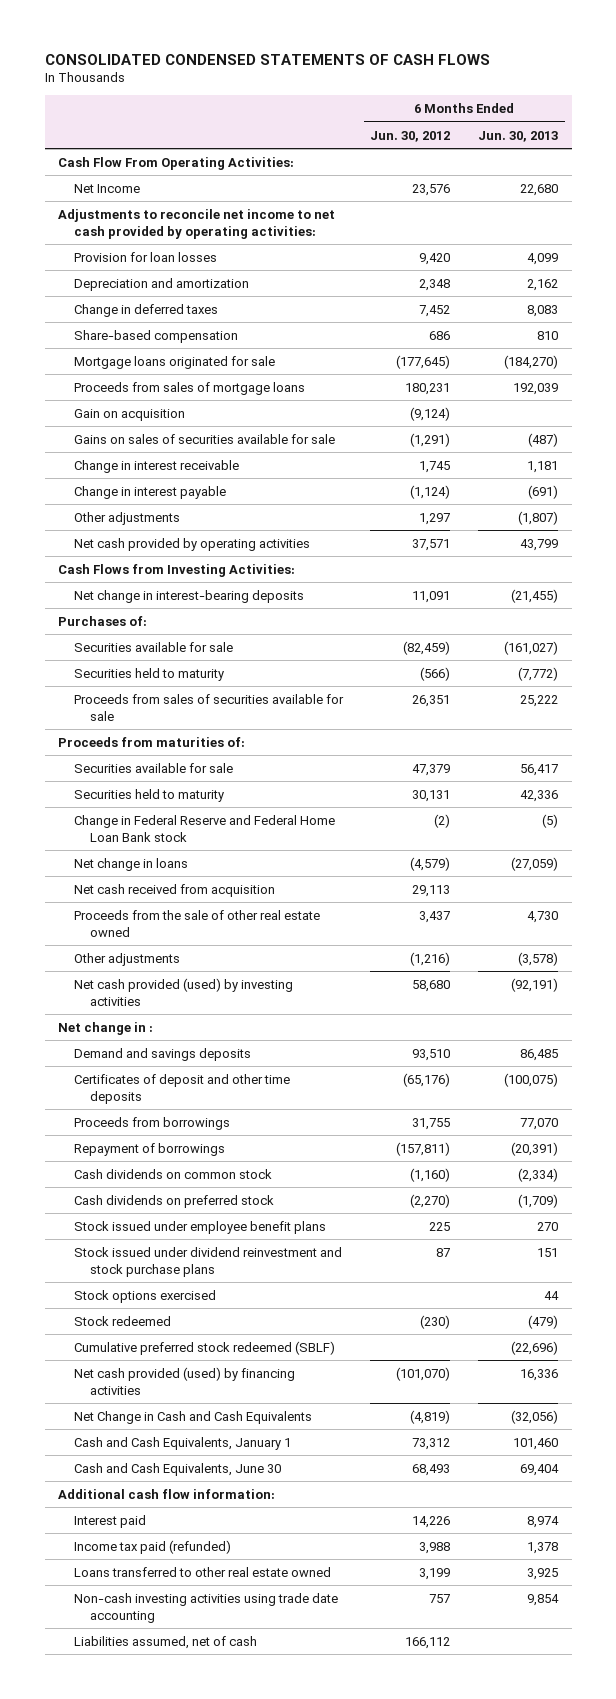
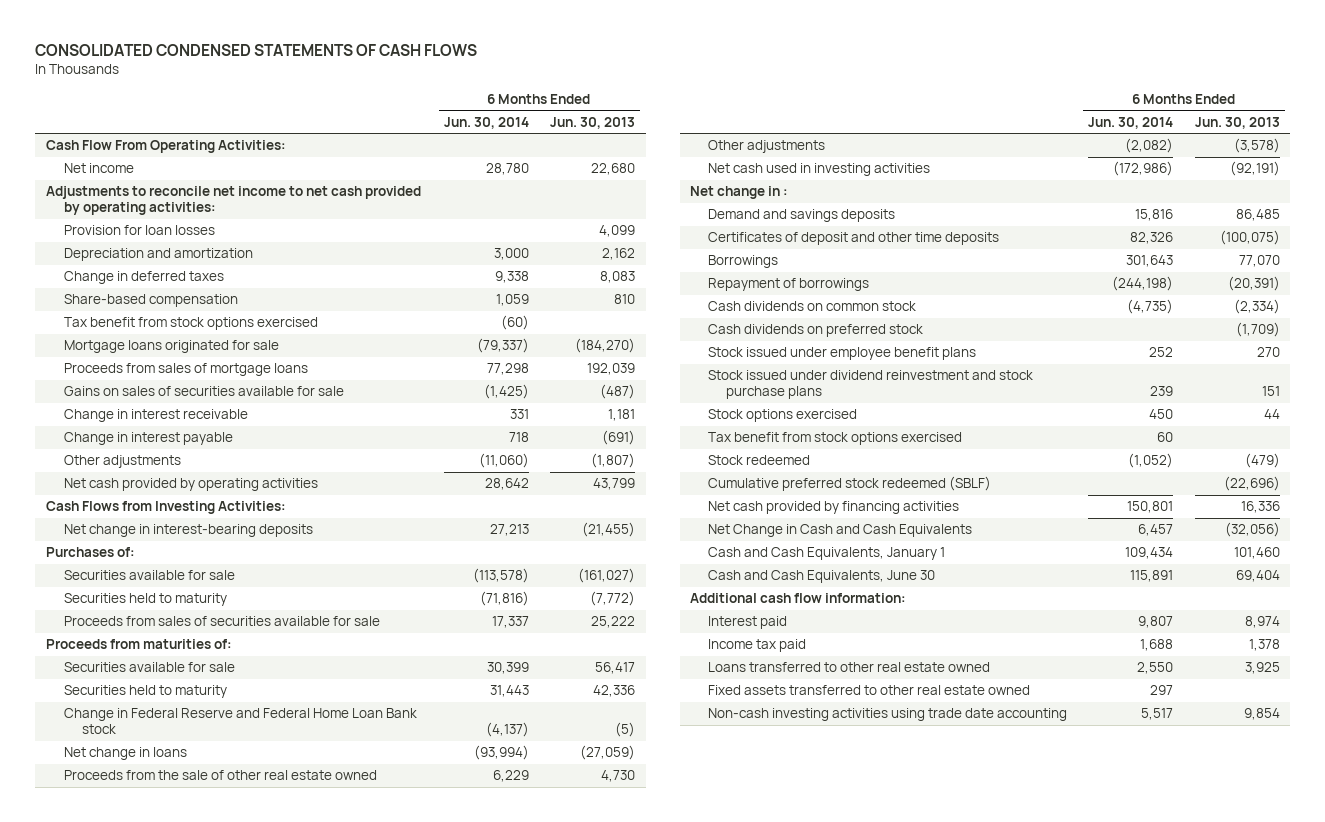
[370,130,451,142] Jun. 30, 2012 -> none
none -> [443,116,529,129] Jun. 30, 2014
[73,183,140,193] Net Income -> [63,163,134,174] Net income
none -> [63,317,318,331] Tax benefit from stock options exercised
[73,408,185,421] Gain on acquisition -> none
[73,883,275,897] Net cash received from acquisition -> none
[73,977,293,1006] Net cash provided (used) by investing activities -> [708,163,931,177] Net cash used in investing activities
[73,1116,230,1130] Proceeds from borrowings -> [708,255,779,269] Borrowings
none -> [708,432,963,446] Tax benefit from stock options exercised
[73,1366,295,1395] Net cash provided (used) by financing activities -> [708,501,960,515] Net cash provided by financing activities
[73,1539,231,1554] Income tax paid (refunded) -> [708,639,807,653] Income tax paid
none -> [708,685,1031,696] Fixed assets transferred to other real estate owned
[73,1635,257,1649] Liabilities assumed, net of cash -> none

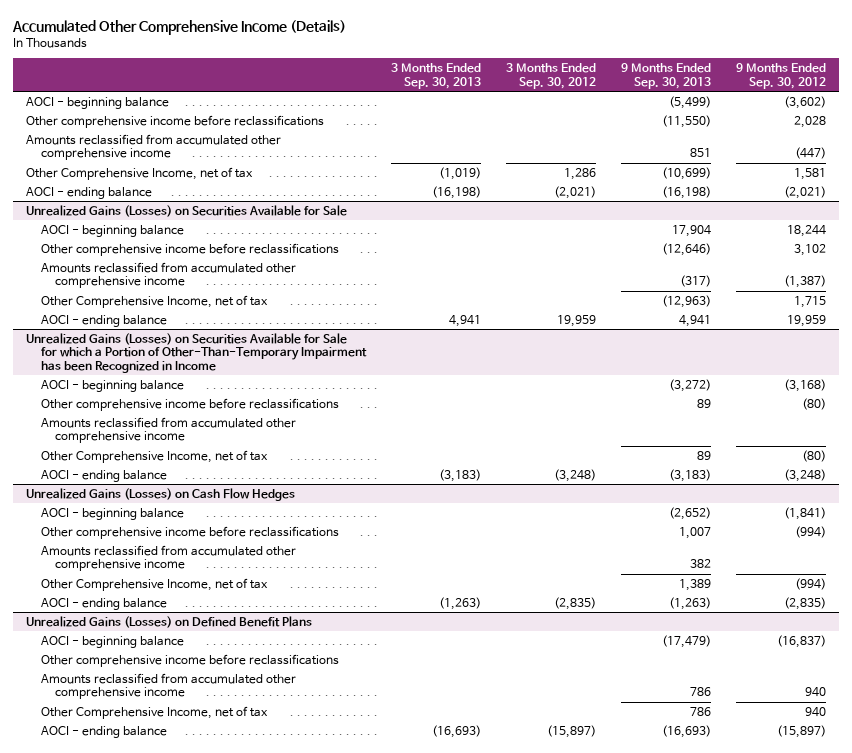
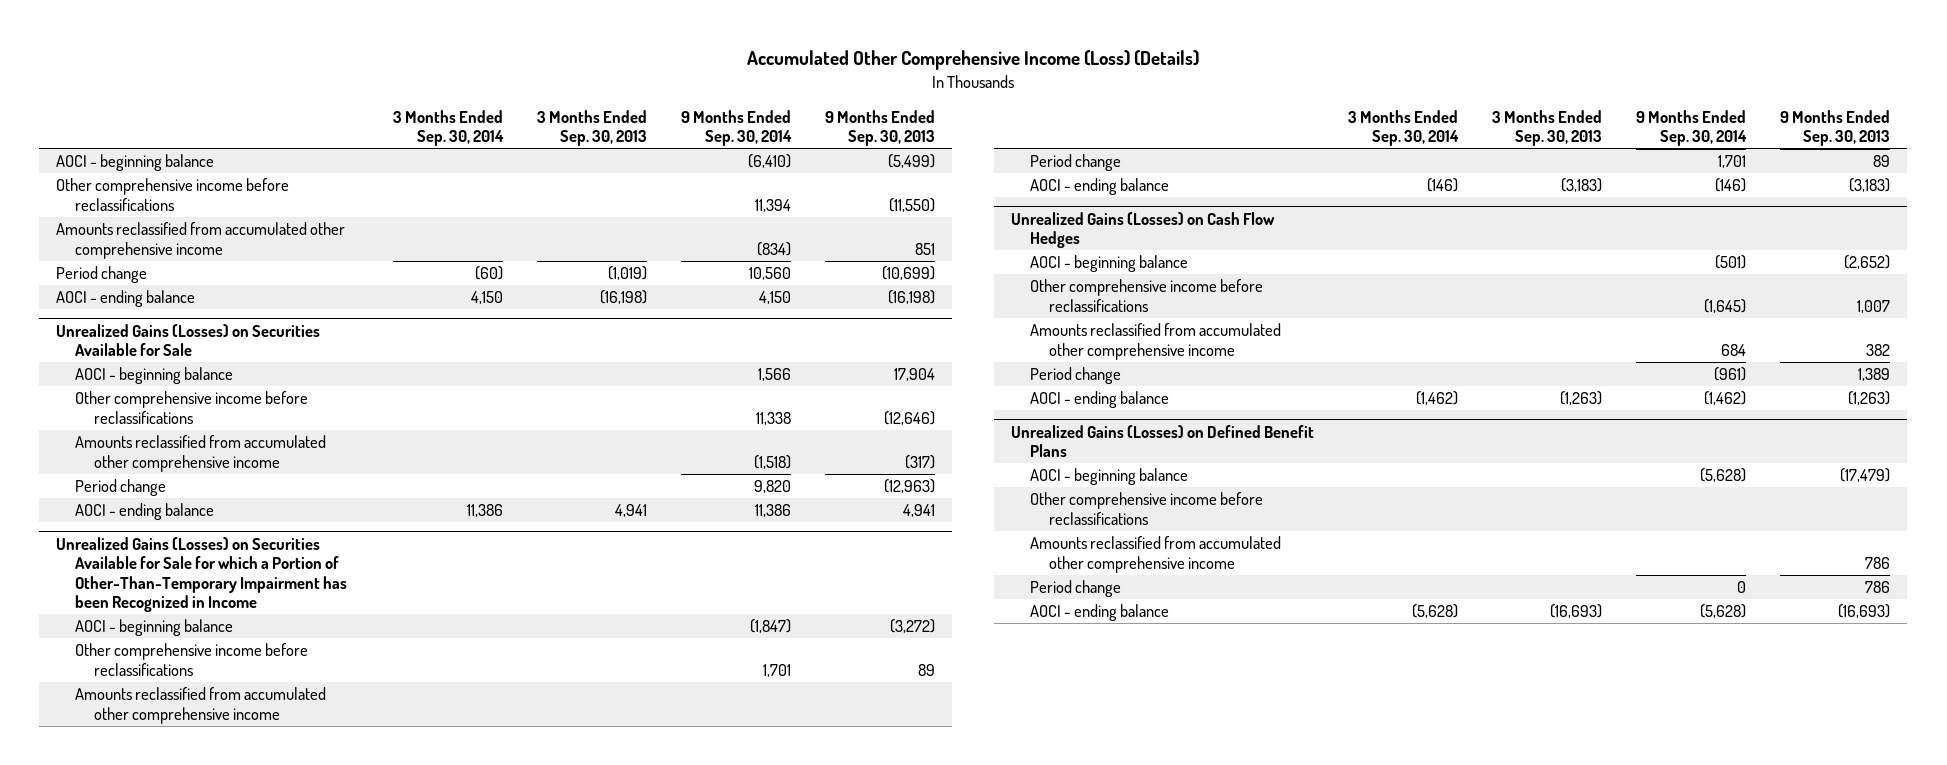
[12,20,347,36] Accumulated Other Comprehensive Income (Details) -> [747,50,1200,71] Accumulated Other Comprehensive Income (Loss) (Details)
[506,63,597,89] 3 Months Ended Sep. 30, 2012 -> none
[736,63,827,89] 9 Months Ended Sep. 30, 2012 -> none
none -> [393,109,505,147] 3 Months Ended Sep. 30, 2014
none -> [681,109,793,147] 9 Months Ended Sep. 30, 2014
[25,166,253,180] Other Comprehensive Income, net of tax -> [56,266,148,284] Period change
[40,294,268,308] Other Comprehensive Income, net of tax -> [75,479,167,497] Period change
[40,449,268,463] Other Comprehensive Income, net of tax -> [1029,154,1121,172] Period change
[40,577,268,591] Other Comprehensive Income, net of tax -> [1029,367,1121,385] Period change
[40,705,268,719] Other Comprehensive Income, net of tax -> [1029,580,1121,598] Period change

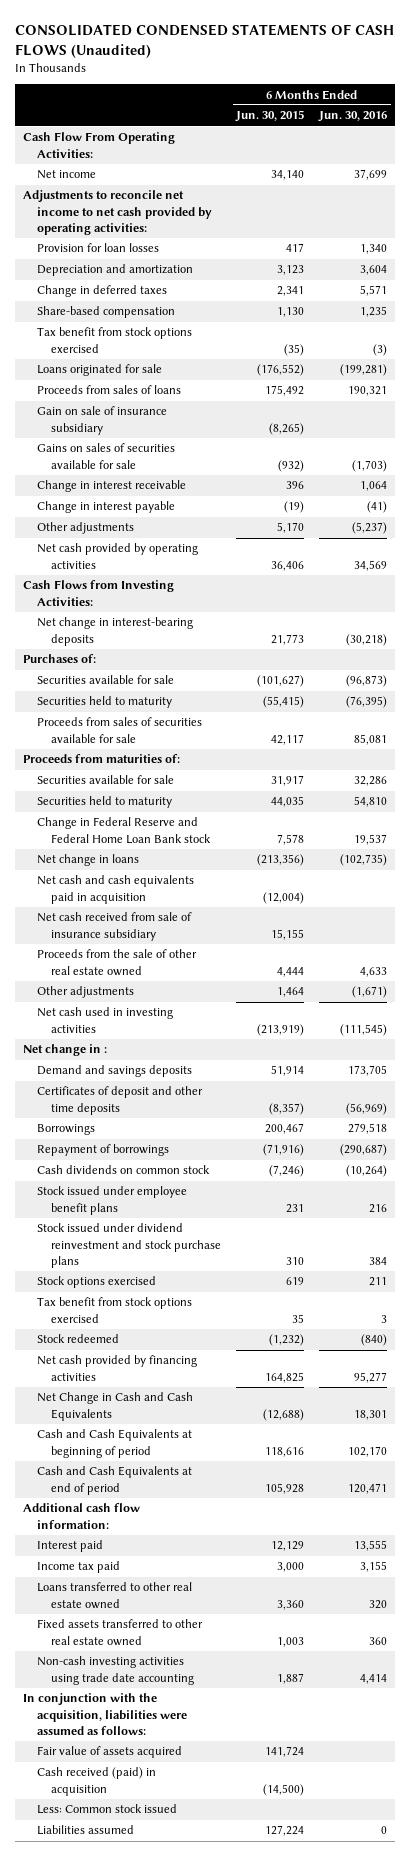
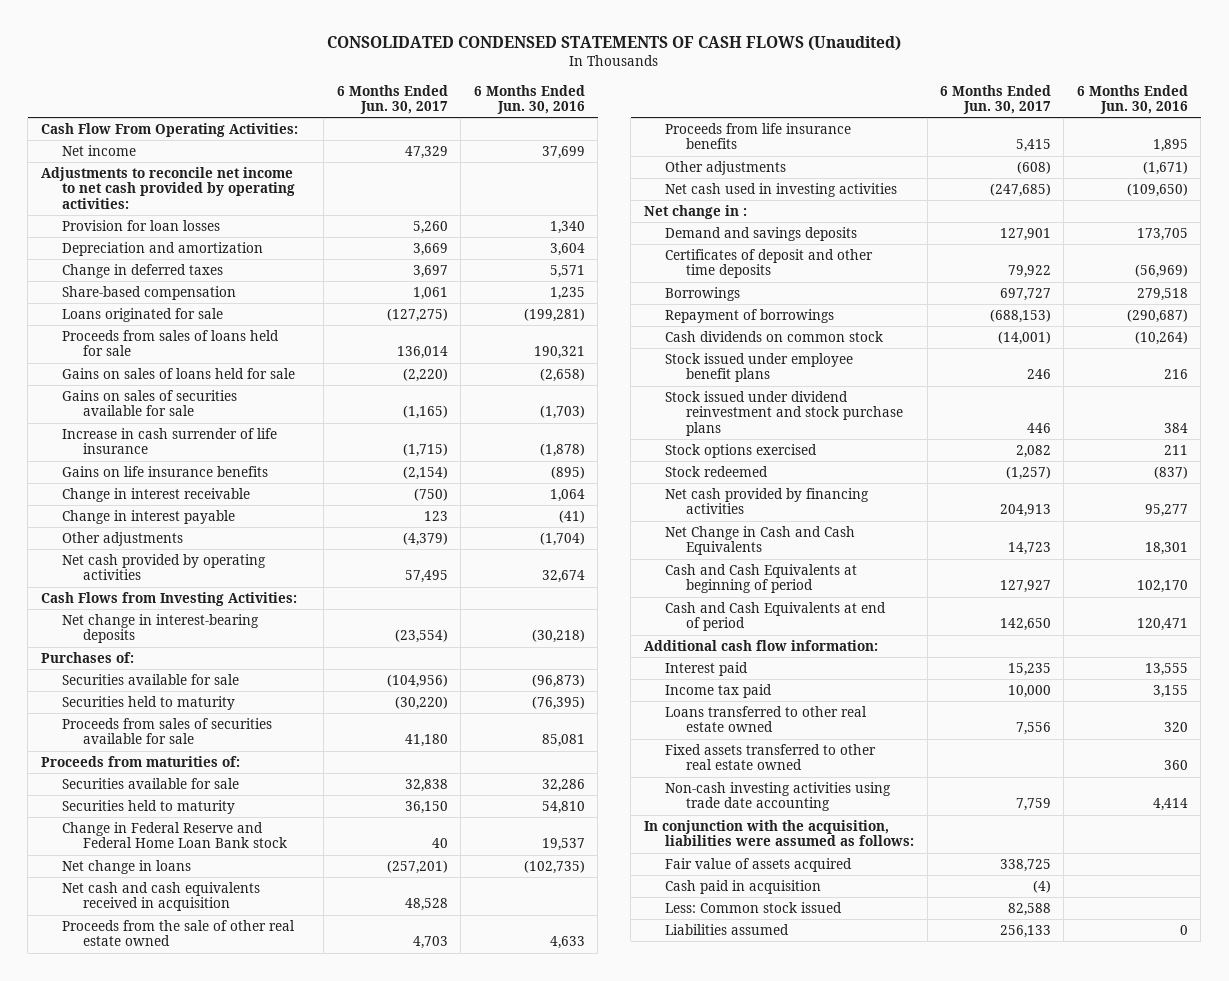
[235,110,305,123] Jun. 30, 2015 -> none
none -> [336,84,448,115] 6 Months Ended Jun. 30, 2017
[37,327,193,353] Tax benefit from stock options exercised -> none
[37,406,168,435] Gain on sale of insurance subsidiary -> none
[37,385,182,395] Proceeds from sales of loans -> [61,329,279,357] Proceeds from sales of loans held for sale
none -> [61,367,295,379] Gains on sales of loans held for sale
none -> [61,427,277,455] Increase in cash surrender of life insurance
none -> [61,465,268,477] Gains on life insurance benefits
[352,522,388,535] (5,237) -> [539,531,585,546] (1,704)
[354,559,388,571] 34,569 -> [541,570,585,584] 32,674
[37,912,193,941] Net cash received from sale of insurance subsidiary -> none
[37,875,195,904] Net cash and cash equivalents paid in acquisition -> [61,881,260,912] Net cash and cash equivalents received in acquisition
none -> [665,122,852,150] Proceeds from life insurance benefits
[340,1023,388,1036] (111,545) -> [1126,182,1188,197] (109,650)
[37,1297,193,1323] Tax benefit from stock options exercised -> none
[361,1334,388,1347] (840) -> [1153,465,1188,479] (837)
[37,1767,157,1796] Cash received (paid) in acquisition -> [665,879,822,894] Cash paid in acquisition

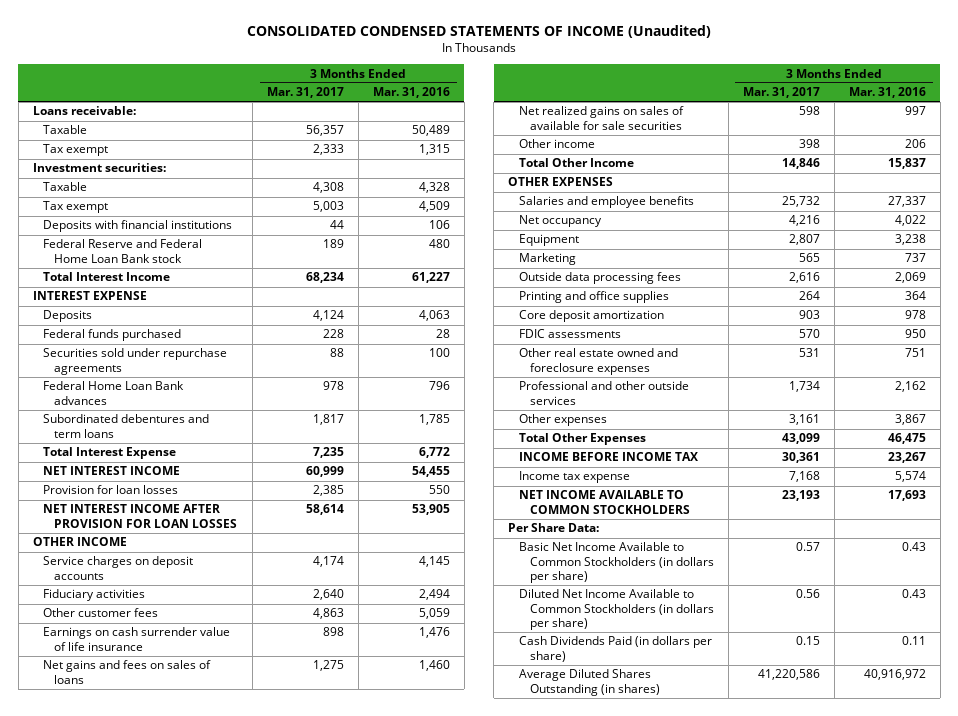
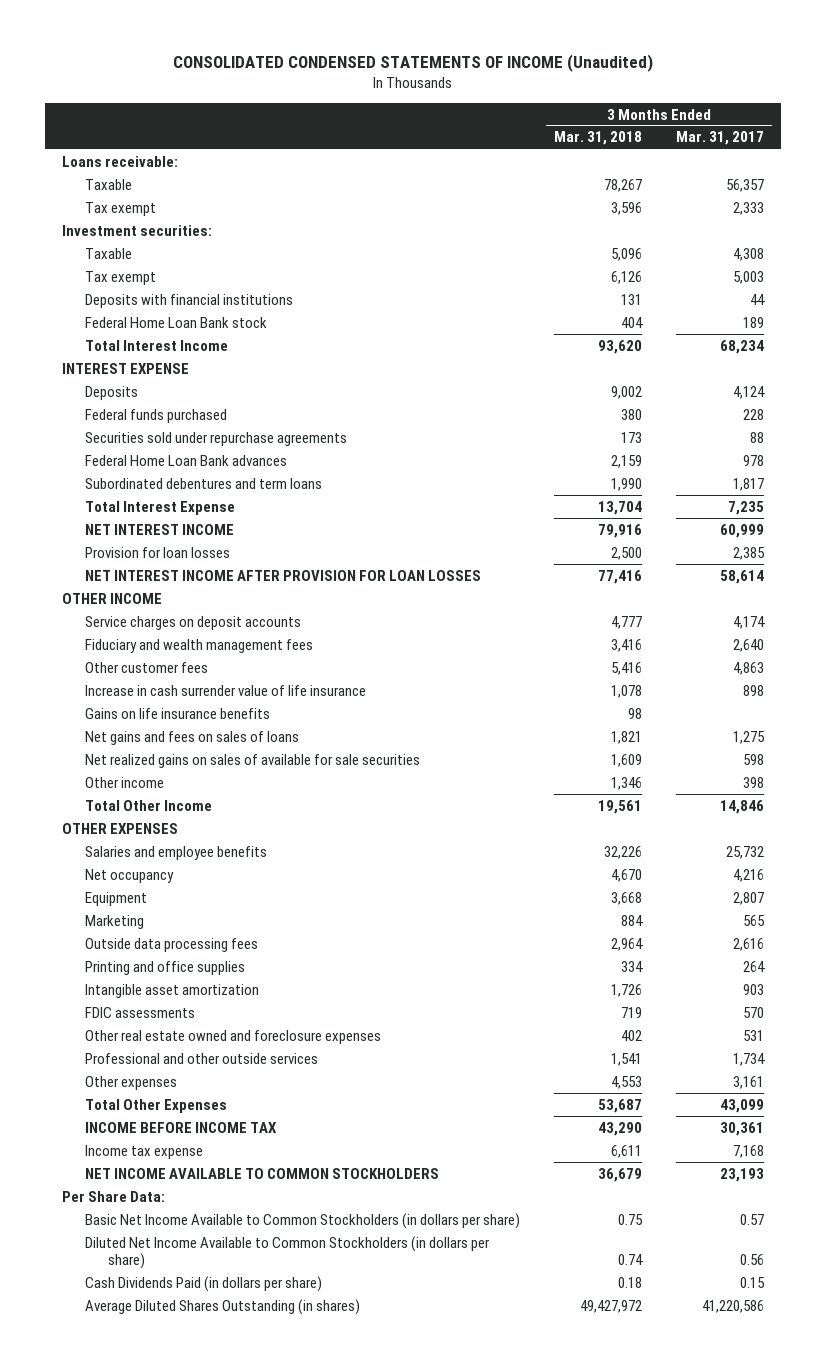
[372,87,450,99] Mar. 31, 2016 -> none
none -> [554,131,643,146] Mar. 31, 2018
[43,239,203,263] Federal Reserve and Federal Home Loan Bank stock -> [85,316,268,328] Federal Home Loan Bank stock
[43,589,146,602] Fiduciary activities -> [85,638,314,653] Fiduciary and wealth management fees
[43,627,231,651] Earnings on cash surrender value of life insurance -> [85,684,367,696] Increase in cash surrender value of life insurance
none -> [85,707,271,719] Gains on life insurance benefits
[518,310,664,323] Core deposit amortization -> [85,983,260,998] Intangible asset amortization

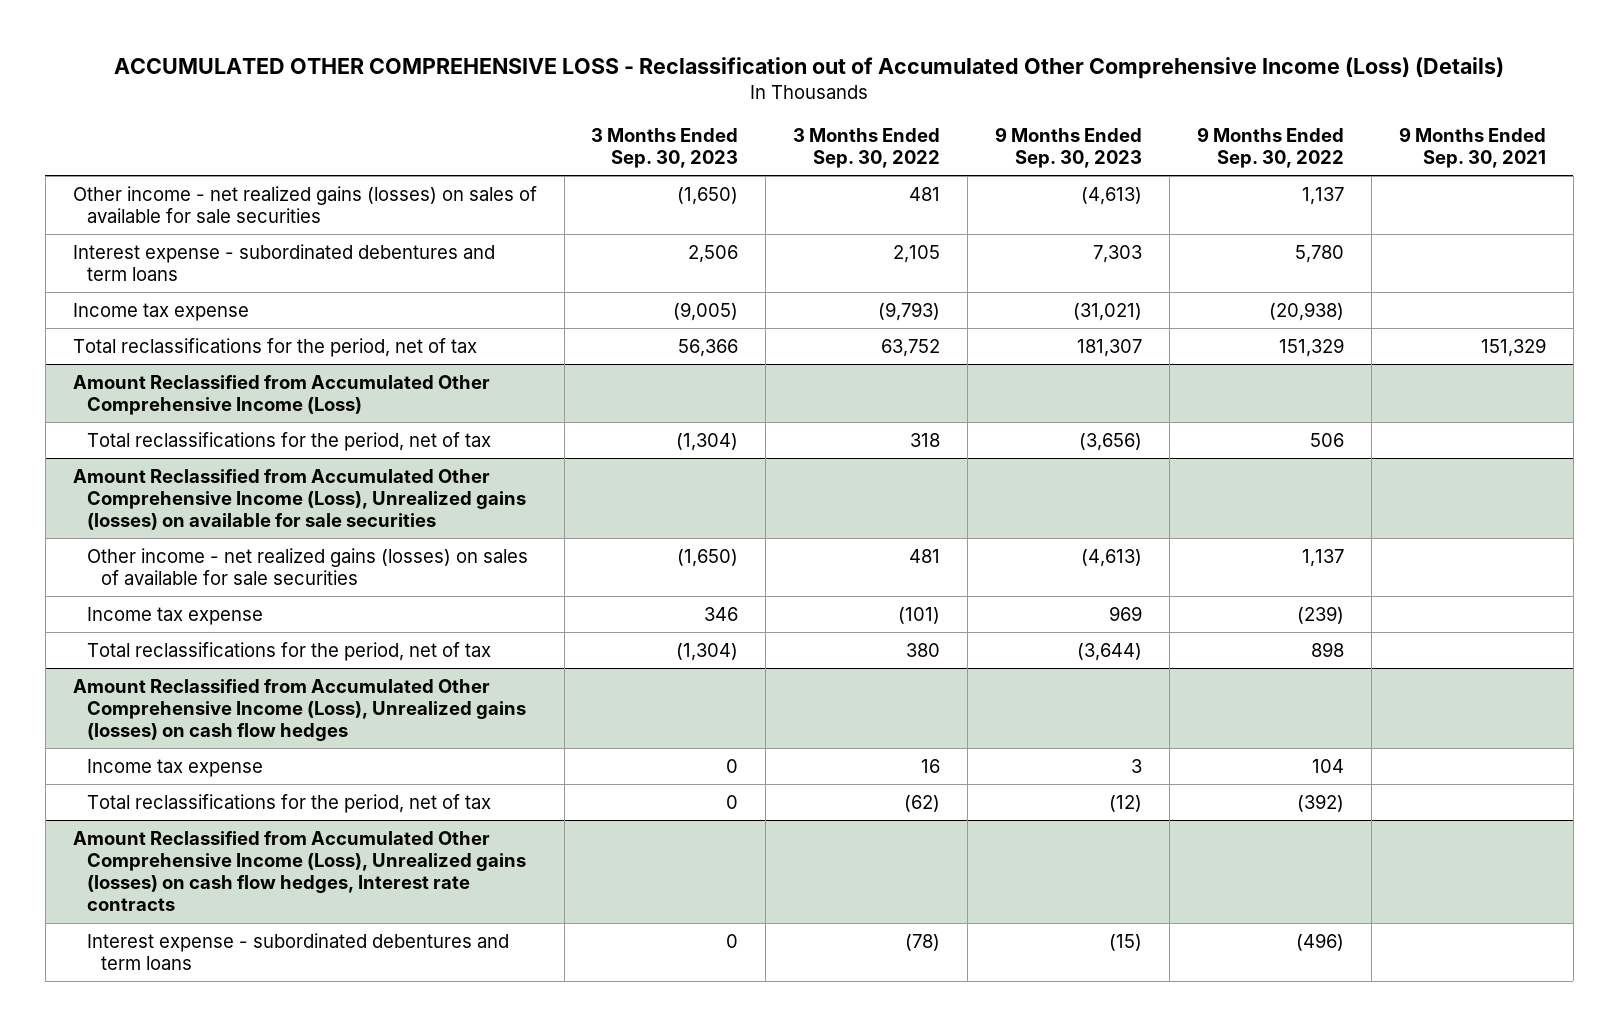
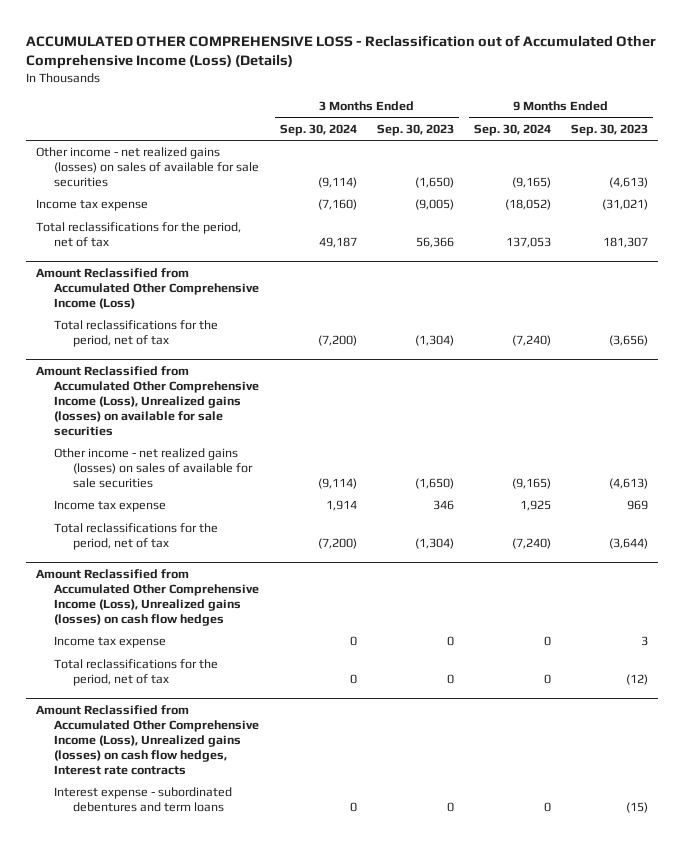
[793,128,941,169] 3 Months Ended Sep. 30, 2022 -> none
[1197,127,1345,169] 9 Months Ended Sep. 30, 2022 -> none
[1398,127,1546,169] 9 Months Ended Sep. 30, 2021 -> none
none -> [279,123,357,136] Sep. 30, 2024
none -> [473,123,551,136] Sep. 30, 2024
[72,243,495,281] Interest expense - subordinated debentures and term loans -> none

